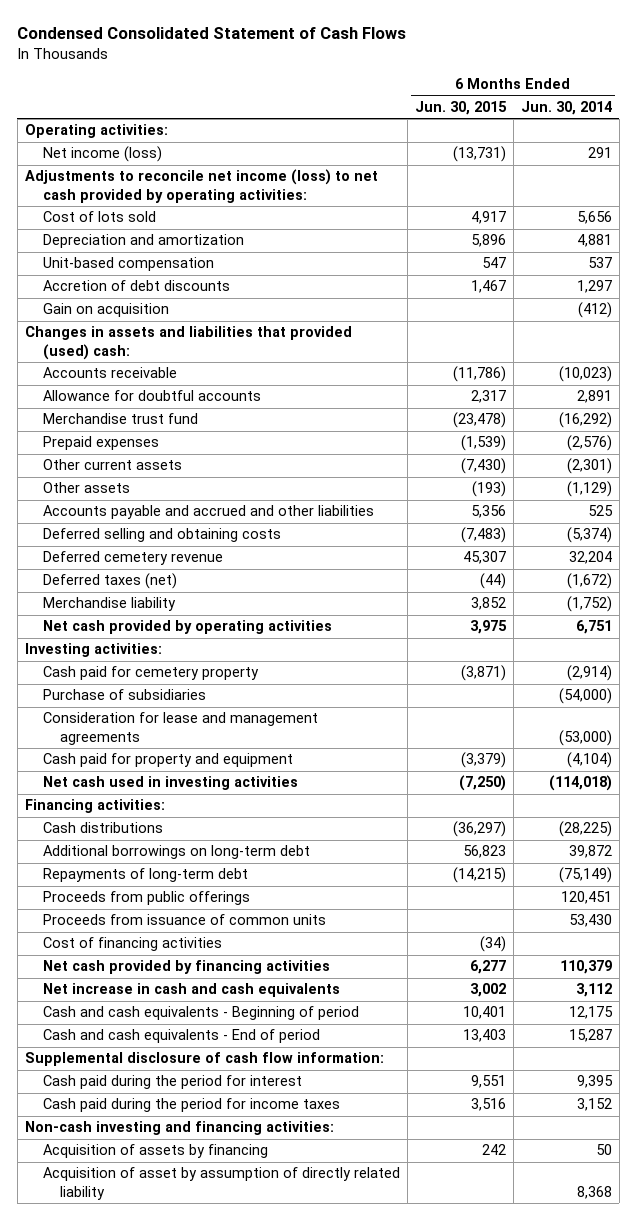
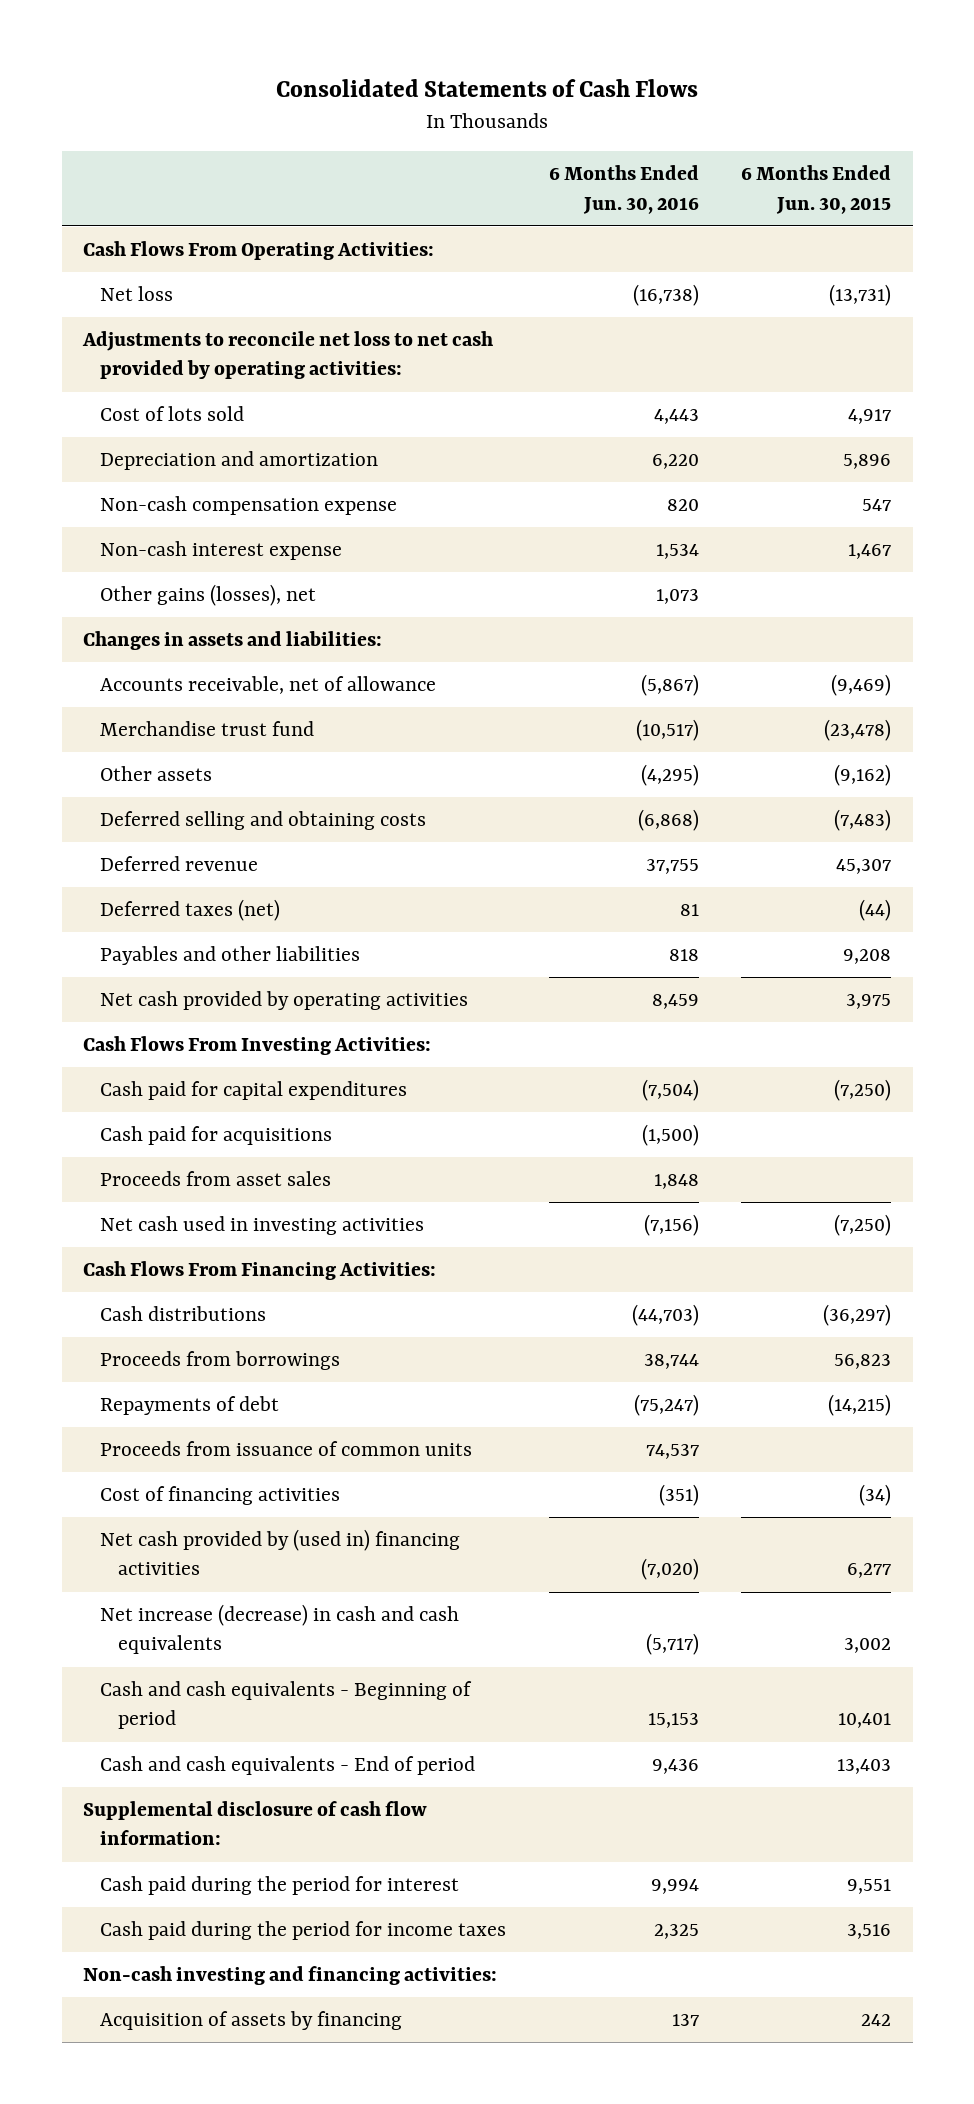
[17,27,407,40] Condensed Consolidated Statement of Cash Flows -> [276,79,699,98] Consolidated Statements of Cash Flows
[520,100,612,115] Jun. 30, 2014 -> none
none -> [548,165,699,214] 6 Months Ended Jun. 30, 2016
[24,124,168,139] Operating activities: -> [83,241,435,261] Cash Flows From Operating Activities:
[42,146,162,163] Net income (loss) -> [100,286,174,302] Net loss
[24,169,378,203] Adjustments to reconcile net income (loss) to net cash provided by operating activities: -> [82,331,494,380] Adjustments to reconcile net loss to net cash provided by operating activities:
[42,303,169,318] Gain on acquisition -> none
[42,367,177,379] Accounts receivable -> none
[42,390,261,402] Allowance for doubtful accounts -> none
[42,257,214,272] Unit-based compensation -> [100,496,398,516] Non-cash compensation expense
[42,280,230,292] Accretion of debt discounts -> [100,541,343,561] Non-cash interest expense
none -> [100,584,317,607] Other gains (losses), net
[24,326,352,360] Changes in assets and liabilities that provided (used) cash: -> [83,631,383,651] Changes in assets and liabilities:
none -> [100,676,437,695] Accounts receivable, net of allowance
[42,436,159,451] Prepaid expenses -> none
[42,459,182,471] Other current assets -> none
[42,505,374,520] Accounts payable and accrued and other liabilities -> none
[471,481,506,498] (193) -> [834,764,892,787] (9,162)
[42,551,223,566] Deferred cemetery revenue -> [100,856,259,872] Deferred revenue
[42,597,176,612] Merchandise liability -> none
none -> [100,946,361,966] Payables and other liabilities
[42,666,259,681] Cash paid for cemetery property -> none
[42,712,318,745] Consideration for lease and management agreements -> none
[42,753,293,768] Cash paid for property and equipment -> none
[24,643,162,658] Investing activities: -> [83,1036,432,1056] Cash Flows From Investing Activities:
none -> [100,1081,408,1101] Cash paid for capital expenditures
[42,689,206,701] Purchase of subsidiaries -> [100,1126,333,1146] Cash paid for acquisitions
none -> [100,1171,332,1187] Proceeds from asset sales
[24,799,165,814] Financing activities: -> [83,1261,437,1281] Cash Flows From Financing Activities:
[42,891,250,906] Proceeds from public offerings -> none
[42,845,310,860] Additional borrowings on long-term debt -> [100,1351,341,1371] Proceeds from borrowings
[42,868,248,883] Repayments of long-term debt -> [100,1396,280,1416] Repayments of debt
[42,960,330,975] Net cash provided by financing activities -> [100,1529,461,1576] Net cash provided by (used in) financing activities
[42,983,340,998] Net increase in cash and cash equivalents -> [100,1604,460,1655] Net increase (decrease) in cash and cash equivalents
[42,1167,400,1200] Acquisition of asset by assumption of directly related liability -> none

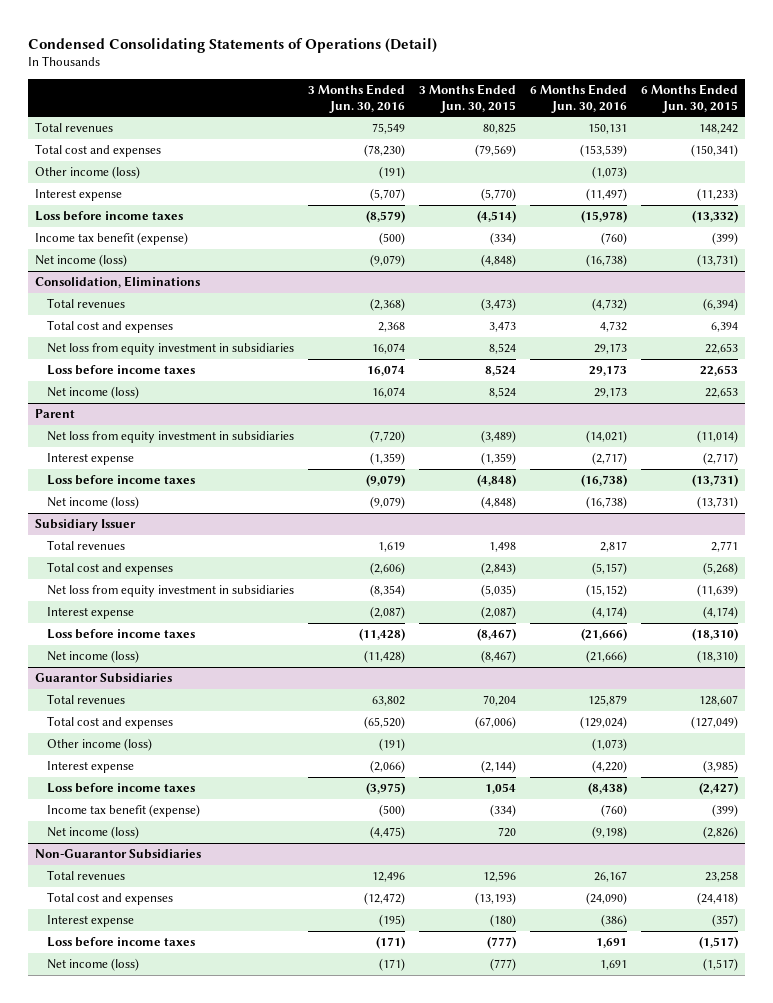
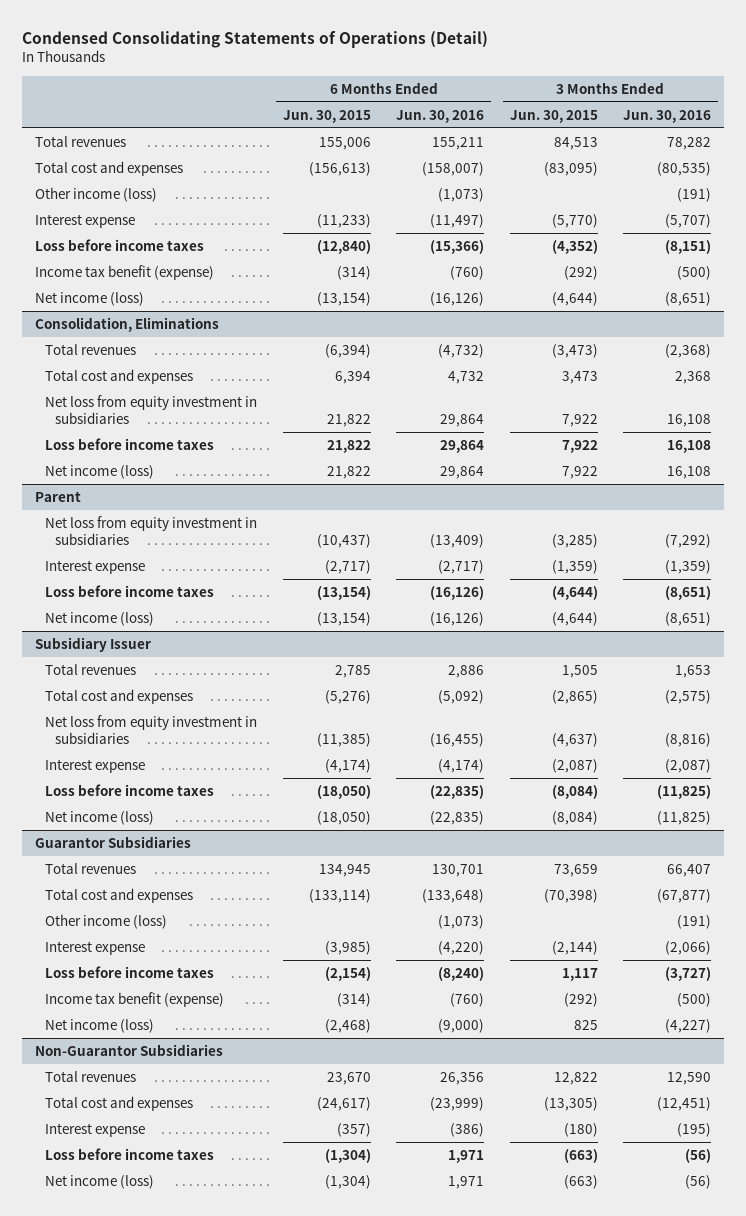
[371,123,405,135] 75,549 -> [667,136,712,150] 78,282
[482,123,516,135] 80,825 -> [553,136,598,150] 84,513
[587,123,627,135] 150,131 -> [432,136,485,150] 155,211
[698,124,738,135] 148,242 -> [318,136,371,150] 155,006
[363,144,405,158] (78,230) -> [657,161,712,176] (80,535)
[474,144,516,158] (79,569) -> [543,161,598,176] (83,095)
[579,144,627,158] (153,539) -> [422,161,485,176] (158,007)
[690,144,738,158] (150,341) -> [308,161,371,176] (156,613)
[365,210,405,224] (8,579) -> [665,239,712,254] (8,151)
[476,210,516,224] (4,514) -> [551,239,598,254] (4,352)
[580,210,627,224] (15,978) -> [430,239,485,254] (15,366)
[691,210,738,224] (13,332) -> [316,239,371,254] (12,840)
[489,232,516,246] (334) -> [563,265,598,280] (292)
[711,232,738,246] (399) -> [336,265,371,280] (314)
[369,254,405,268] (9,079) -> [665,291,712,306] (8,651)
[480,254,516,268] (4,848) -> [551,291,598,306] (4,644)
[585,254,627,268] (16,738) -> [430,291,485,306] (16,126)
[696,254,738,268] (13,731) -> [316,291,371,306] (13,154)
[371,343,405,355] 16,074 -> [667,414,712,428] 16,108
[488,343,516,355] 8,524 -> [561,414,598,428] 7,922
[593,343,627,355] 29,173 -> [440,414,485,428] 29,864
[704,343,738,355] 22,653 -> [326,414,371,428] 21,822
[366,365,405,377] 16,074 -> [667,439,712,453] 16,108
[484,365,516,377] 8,524 -> [561,439,598,453] 7,922
[588,365,627,377] 29,173 -> [440,439,485,453] 29,864
[699,365,738,377] 22,653 -> [326,439,371,453] 21,822
[371,387,405,399] 16,074 -> [667,465,712,479] 16,108
[488,387,516,399] 8,524 -> [561,465,598,479] 7,922
[593,387,627,399] 29,173 -> [440,465,485,479] 29,864
[704,387,738,399] 22,653 -> [326,465,371,479] 21,822
[369,430,405,444] (7,720) -> [665,534,712,549] (7,292)
[480,430,516,444] (3,489) -> [551,534,598,549] (3,285)
[585,430,627,444] (14,021) -> [430,534,485,549] (13,409)
[696,430,738,444] (11,014) -> [316,534,371,549] (10,437)
[365,474,405,488] (9,079) -> [665,585,712,600] (8,651)
[476,474,516,488] (4,848) -> [551,585,598,600] (4,644)
[580,474,627,488] (16,738) -> [430,585,485,600] (16,126)
[691,474,738,488] (13,731) -> [316,585,371,600] (13,154)
[369,496,405,510] (9,079) -> [665,611,712,626] (8,651)
[480,496,516,510] (4,848) -> [551,611,598,626] (4,644)
[585,496,627,510] (16,738) -> [430,611,485,626] (16,126)
[696,496,738,510] (13,731) -> [316,611,371,626] (13,154)
[377,542,405,553] 1,619 -> [675,664,712,678] 1,653
[488,542,516,553] 1,498 -> [561,664,598,678] 1,505
[599,541,627,553] 2,817 -> [448,664,485,678] 2,886
[710,541,738,553] 2,771 -> [334,664,371,678] 2,785
[369,562,405,576] (2,606) -> [665,689,712,704] (2,575)
[480,562,516,576] (2,843) -> [551,689,598,704] (2,865)
[591,562,627,576] (5,157) -> [438,689,485,704] (5,092)
[702,562,738,576] (5,268) -> [324,689,371,704] (5,276)
[369,584,405,598] (8,354) -> [665,733,712,748] (8,816)
[480,584,516,598] (5,035) -> [551,733,598,748] (4,637)
[585,584,627,598] (15,152) -> [430,733,485,748] (16,455)
[696,584,738,598] (11,639) -> [316,733,371,748] (11,385)
[358,628,405,642] (11,428) -> [657,784,712,799] (11,825)
[476,628,516,642] (8,467) -> [551,784,598,799] (8,084)
[580,628,627,642] (21,666) -> [430,784,485,799] (22,835)
[691,628,738,642] (18,310) -> [316,784,371,799] (18,050)
[363,650,405,664] (11,428) -> [657,810,712,825] (11,825)
[480,650,516,664] (8,467) -> [551,810,598,825] (8,084)
[585,650,627,664] (21,666) -> [430,810,485,825] (22,835)
[696,650,738,664] (18,310) -> [316,810,371,825] (18,050)
[371,696,405,707] 63,802 -> [667,863,712,877] 66,407
[482,695,516,707] 70,204 -> [553,863,598,877] 73,659
[587,695,627,707] 125,879 -> [432,863,485,877] 130,701
[698,695,738,707] 128,607 -> [318,863,371,877] 134,945
[363,716,405,730] (65,520) -> [657,888,712,903] (67,877)
[474,716,516,730] (67,006) -> [543,888,598,903] (70,398)
[579,716,627,730] (129,024) -> [422,888,485,903] (133,648)
[690,716,738,730] (127,049) -> [308,888,371,903] (133,114)
[365,782,405,796] (3,975) -> [665,966,712,981] (3,727)
[484,783,516,795] 1,054 -> [561,967,598,981] 1,117
[587,782,627,796] (8,438) -> [438,966,485,981] (8,240)
[698,782,738,796] (2,427) -> [324,966,371,981] (2,154)
[489,804,516,818] (334) -> [563,992,598,1007] (292)
[711,804,738,818] (399) -> [336,992,371,1007] (314)
[369,826,405,840] (4,475) -> [665,1018,712,1033] (4,227)
[497,827,516,838] 720 -> [573,1019,598,1030] 825
[591,826,627,840] (9,198) -> [438,1018,485,1033] (9,000)
[702,826,738,840] (2,826) -> [324,1018,371,1033] (2,468)
[371,872,405,883] 12,496 -> [667,1071,712,1085] 12,590
[482,871,516,883] 12,596 -> [553,1071,598,1085] 12,822
[593,871,627,883] 26,167 -> [440,1071,485,1085] 26,356
[704,871,738,883] 23,258 -> [326,1071,371,1085] 23,670
[363,892,405,906] (12,472) -> [657,1096,712,1111] (12,451)
[474,892,516,906] (13,193) -> [543,1096,598,1111] (13,305)
[585,892,627,906] (24,090) -> [430,1096,485,1111] (23,999)
[696,892,738,906] (24,418) -> [316,1096,371,1111] (24,617)
[375,936,405,950] (171) -> [685,1148,712,1163] (56)
[486,936,516,950] (777) -> [563,1148,598,1163] (663)
[595,938,627,949] 1,691 -> [448,1149,485,1163] 1,971
[698,936,738,950] (1,517) -> [324,1148,371,1163] (1,304)
[378,958,405,972] (171) -> [685,1174,712,1189] (56)
[489,958,516,972] (777) -> [563,1174,598,1189] (663)
[599,960,627,971] 1,691 -> [448,1175,485,1189] 1,971
[702,958,738,972] (1,517) -> [324,1174,371,1189] (1,304)

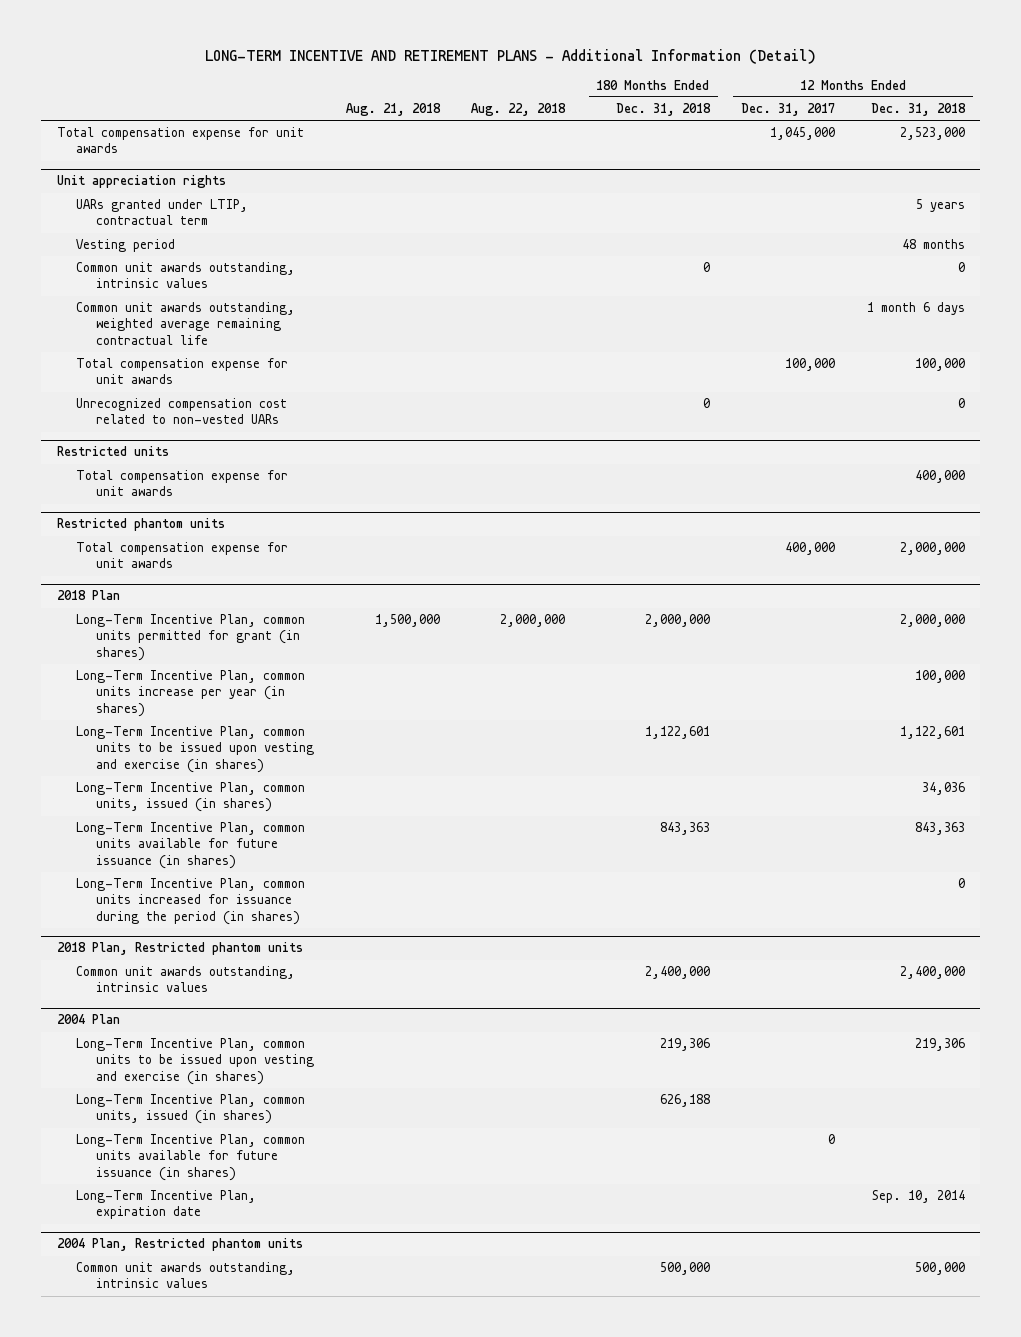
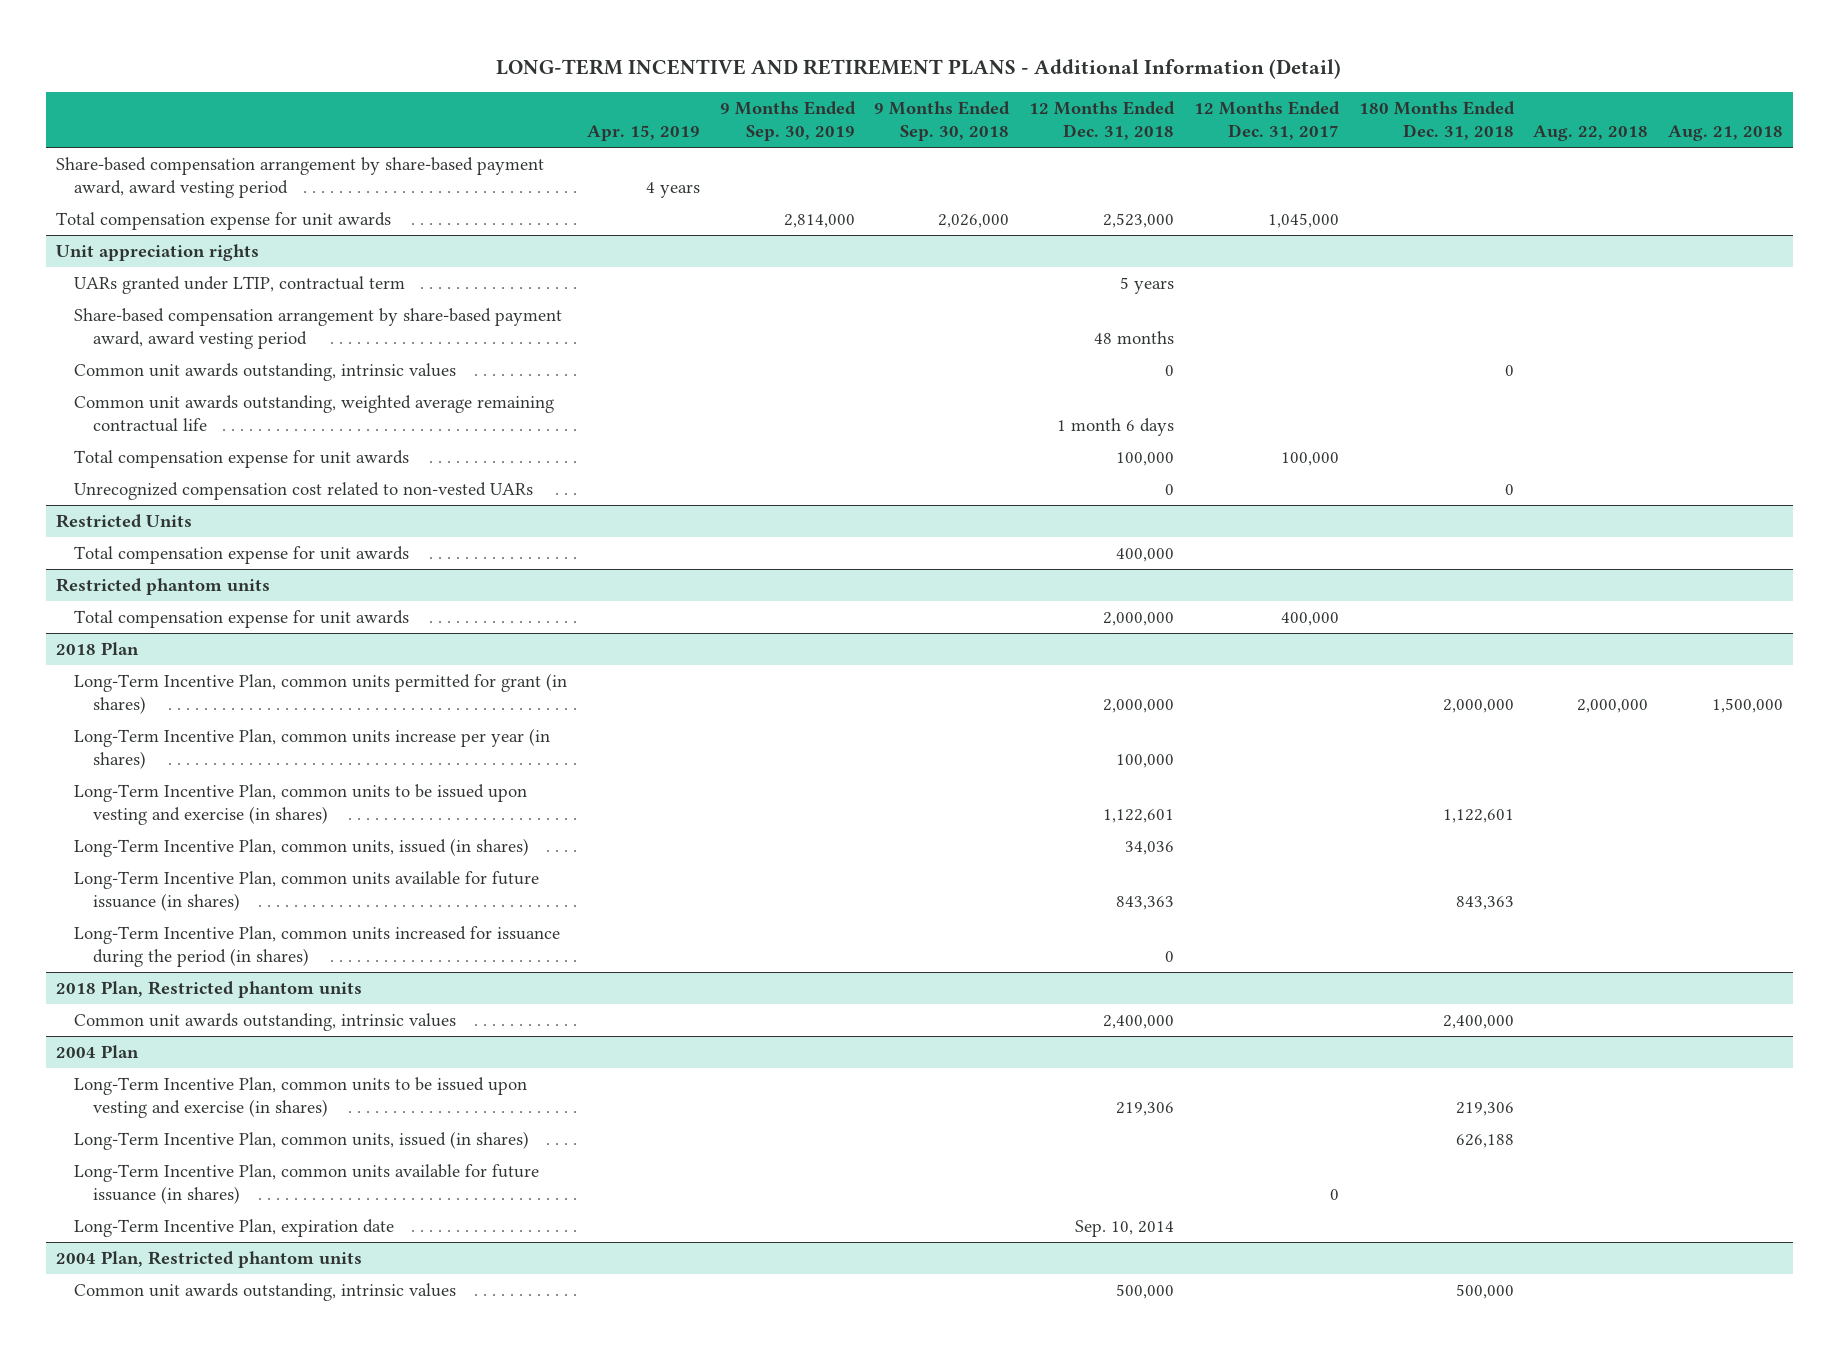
none -> [586,125,700,142] Apr. 15, 2019
none -> [719,101,856,142] 9 Months Ended Sep. 30, 2019
none -> [874,101,1011,142] 9 Months Ended Sep. 30, 2018
none -> [55,156,544,198] Share-based compensation arrangement by share-based payment award, award vesting period
[76,239,176,253] Vesting period -> [74,307,563,349] Share-based compensation arrangement by share-based payment award, award vesting period
[56,446,169,457] Restricted units -> [55,513,192,528] Restricted Units

